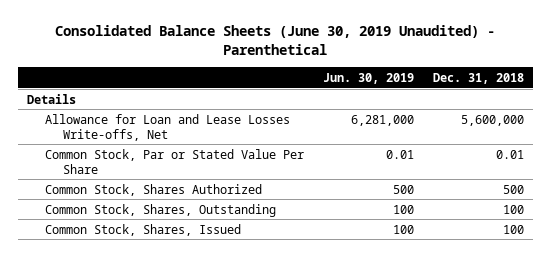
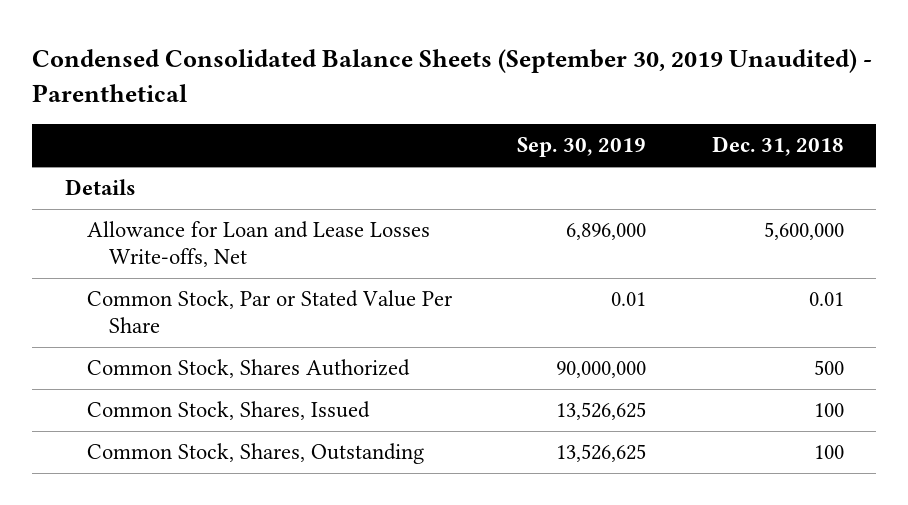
[55,25,496,56] Consolidated Balance Sheets (June 30, 2019 Unaudited) - Parenthetical -> [32,48,873,102] Condensed Consolidated Balance Sheets (September 30, 2019 Unaudited) - Parenthetical
[322,72,414,84] Jun. 30, 2019 -> none
none -> [517,137,647,158] Sep. 30, 2019
[44,203,276,217] Common Stock, Shares, Outstanding -> [86,443,424,465] Common Stock, Shares, Outstanding

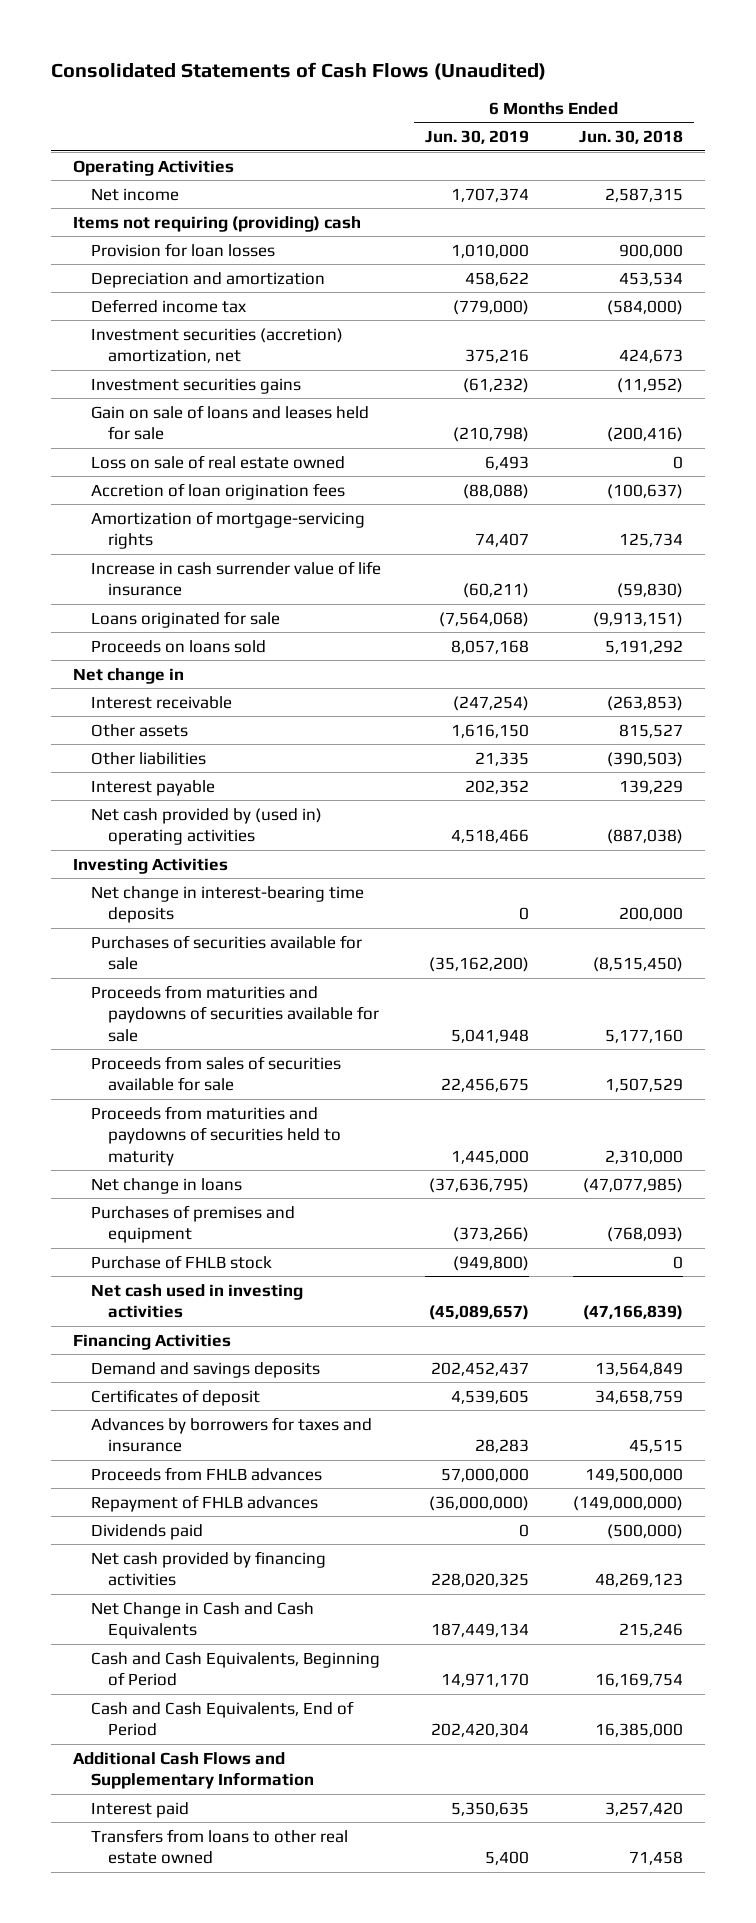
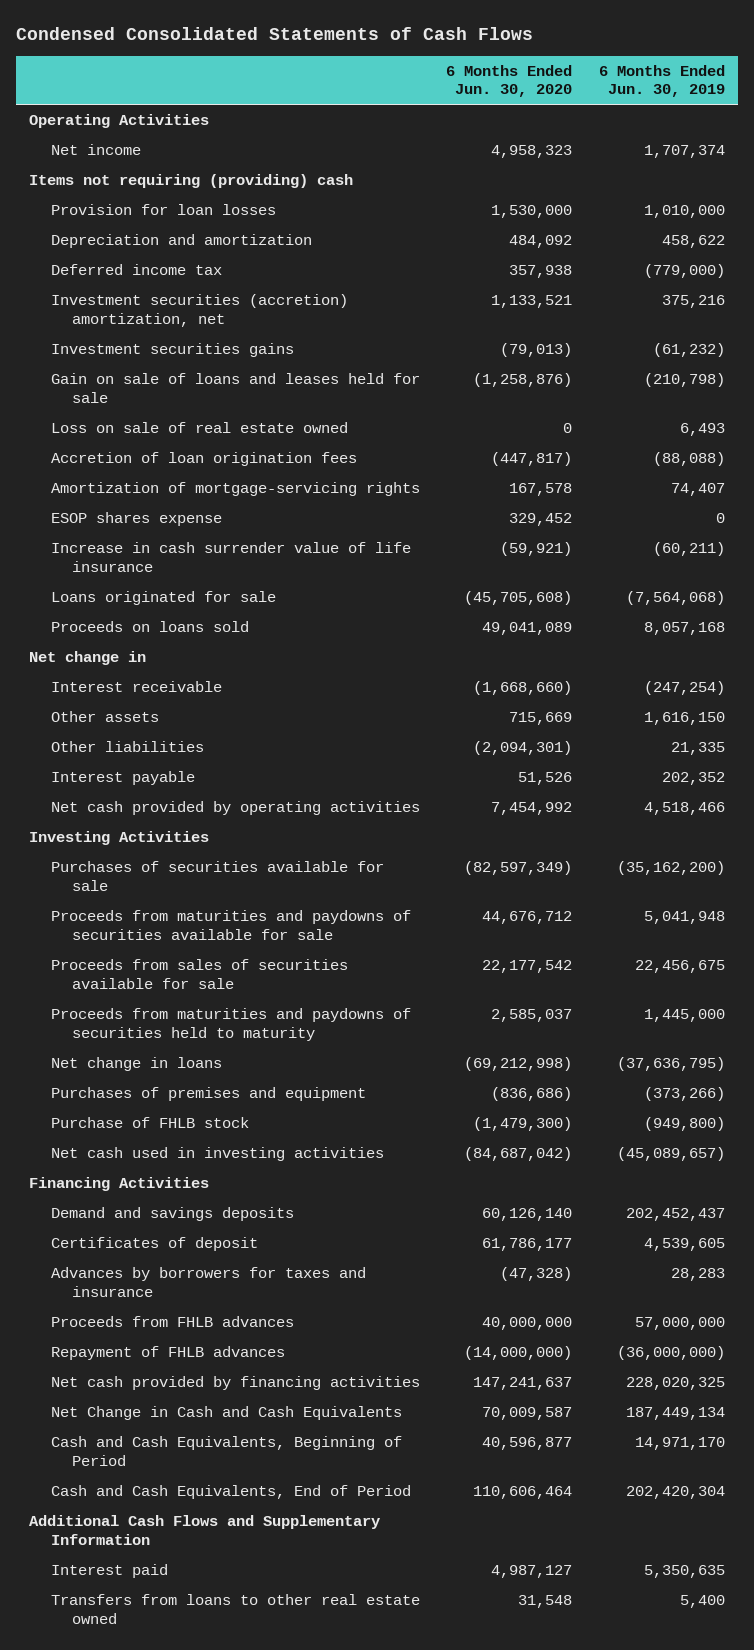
[50,62,546,81] Consolidated Statements of Cash Flows (Unaudited) -> [15,26,533,40] Condensed Consolidated Statements of Cash Flows
[579,130,684,145] Jun. 30, 2018 -> none
none -> [446,64,573,98] 6 Months Ended Jun. 30, 2020
none -> [50,512,222,527] ESOP shares expense
[90,807,322,846] Net cash provided by (used in) operating activities -> [50,801,420,816] Net cash provided by operating activities
[90,885,364,924] Net change in interest-bearing time deposits -> none
[90,1523,203,1540] Dividends paid -> none

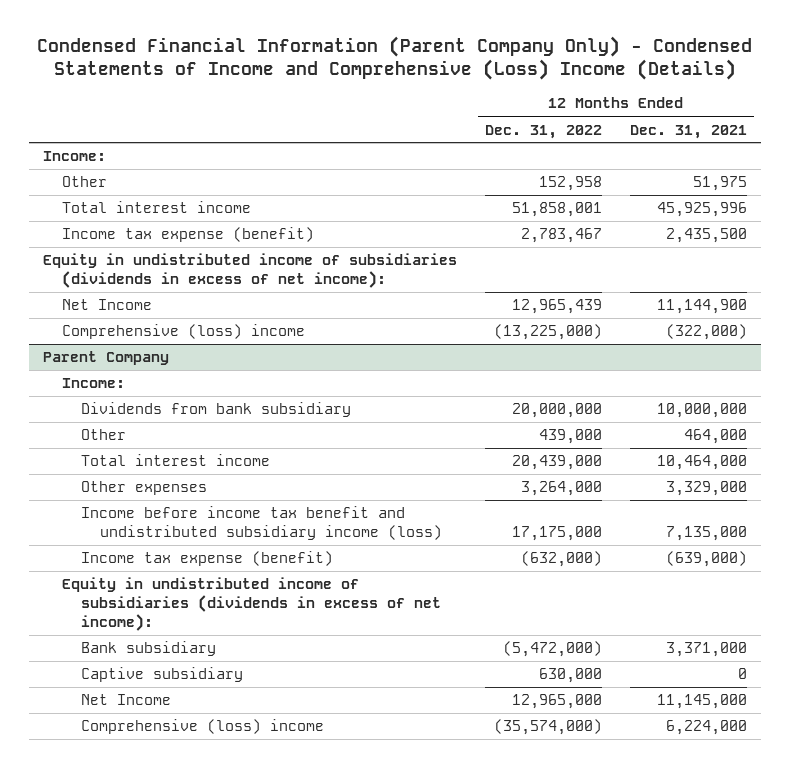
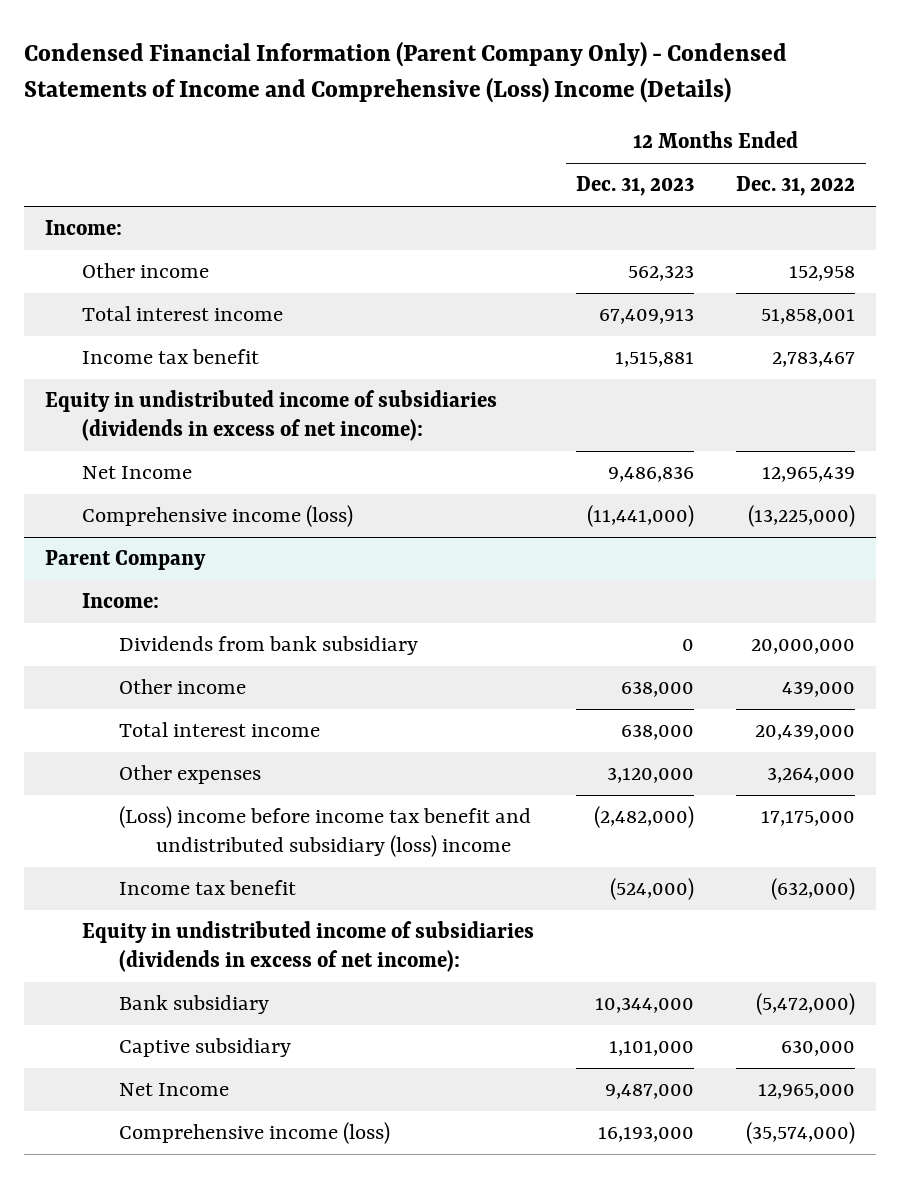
[630,124,748,139] Dec. 31, 2021 -> none
none -> [576,176,695,197] Dec. 31, 2023
[61,176,107,188] Other -> [82,263,210,279] Other income
[61,227,314,243] Income tax expense (benefit) -> [82,349,260,365] Income tax benefit
[61,324,305,340] Comprehensive (loss) income -> [82,505,354,528] Comprehensive income (loss)
[81,429,127,441] Other -> [119,679,247,695] Other income
[81,506,443,541] Income before income tax benefit and undistributed subsidiary income (loss) -> [119,806,532,857] (Loss) income before income tax benefit and undistributed subsidiary (loss) income
[81,551,334,567] Income tax expense (benefit) -> [119,880,297,896] Income tax benefit
[81,719,325,735] Comprehensive (loss) income -> [119,1122,391,1145] Comprehensive income (loss)

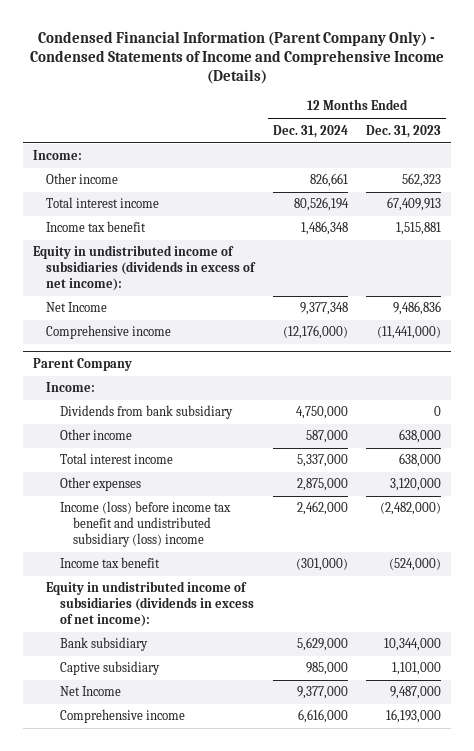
[24,40,788,103] Condensed Financial Information (Parent Company Only) - Condensed Statements of Income and Comprehensive (Loss) Income (Details) -> [29,30,444,85] Condensed Financial Information (Parent Company Only) - Condensed Statements of Income and Comprehensive Income (Details)
[736,176,856,197] Dec. 31, 2022 -> none
none -> [272,124,348,138] Dec. 31, 2024
[82,505,354,528] Comprehensive income (loss) -> [46,325,172,340] Comprehensive income
[119,806,532,857] (Loss) income before income tax benefit and undistributed subsidiary (loss) income -> [59,501,231,547] Income (loss) before income tax benefit and undistributed subsidiary (loss) income
[119,1122,391,1145] Comprehensive income (loss) -> [59,709,185,724] Comprehensive income

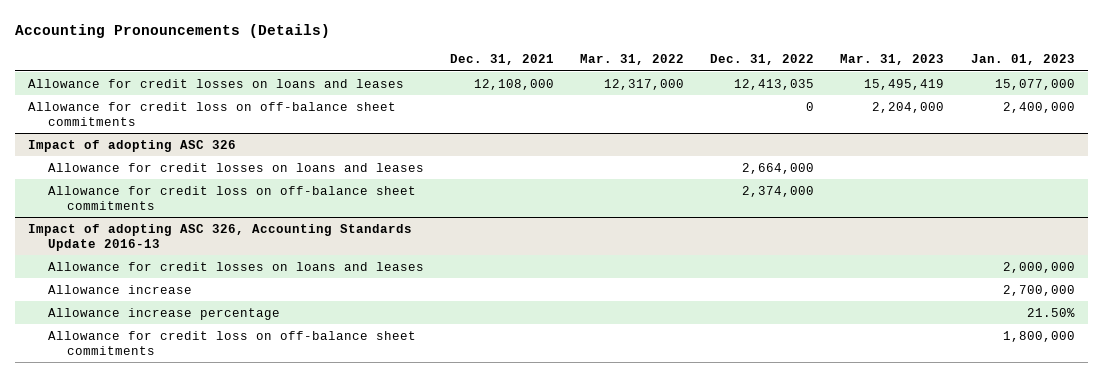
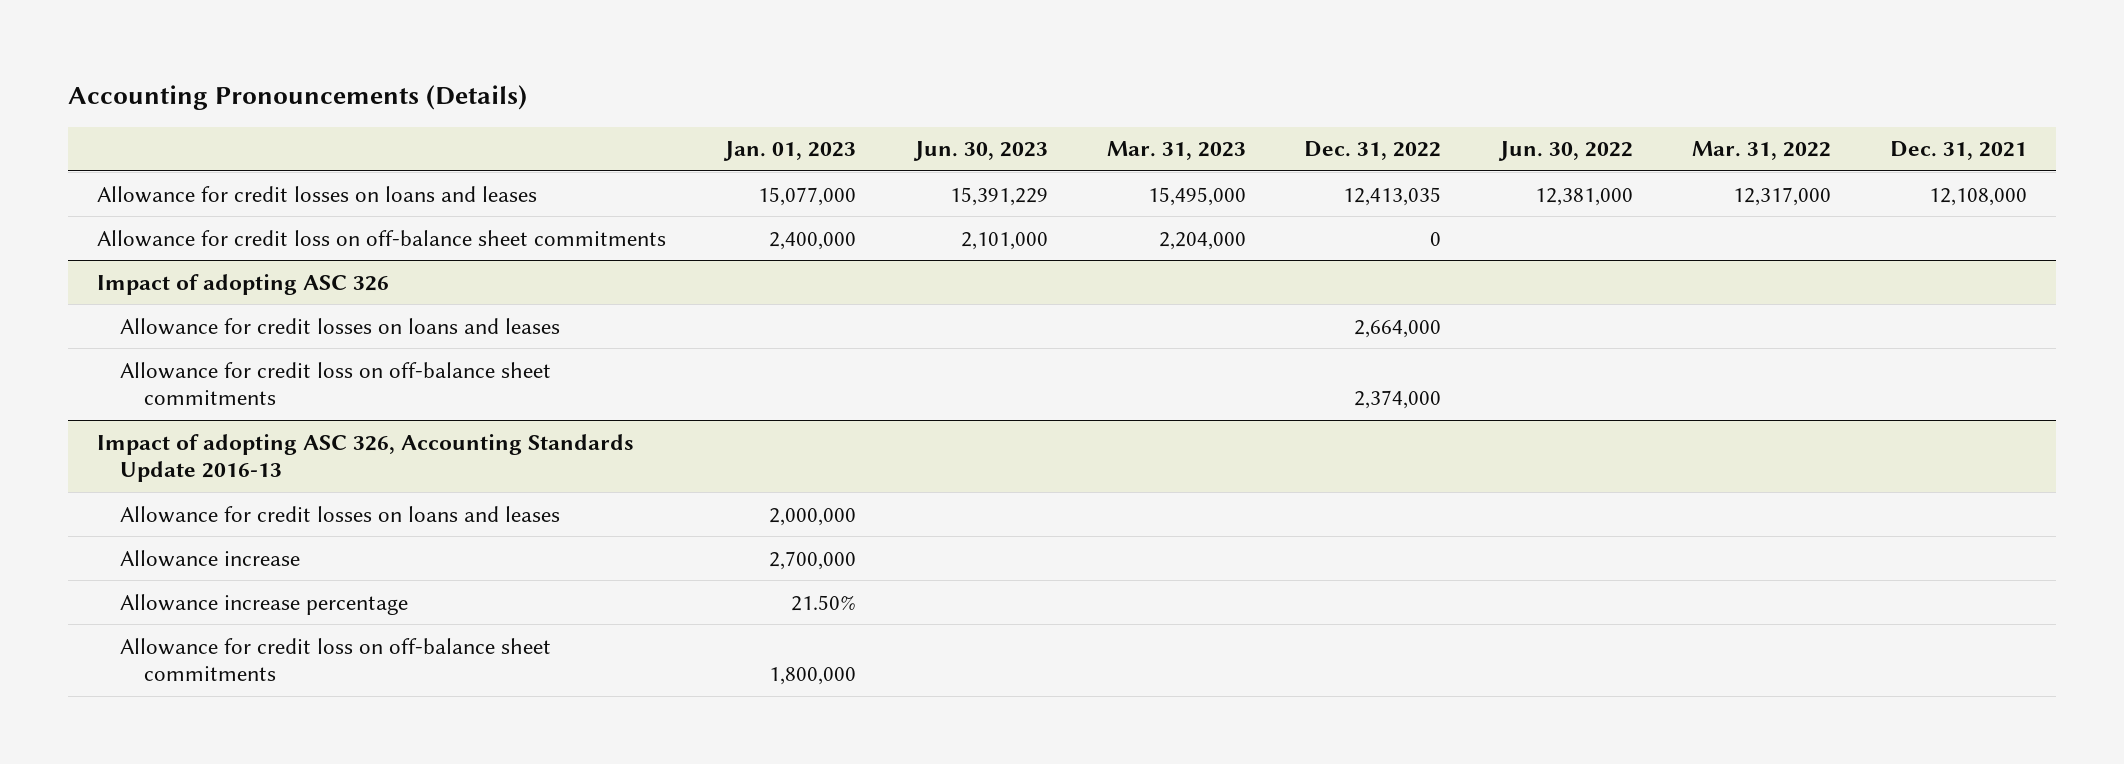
none -> [912,141,1048,162] Jun. 30, 2023
none -> [1498,141,1634,162] Jun. 30, 2022
[864,78,945,90] 15,495,419 -> [1147,186,1246,206] 15,495,000

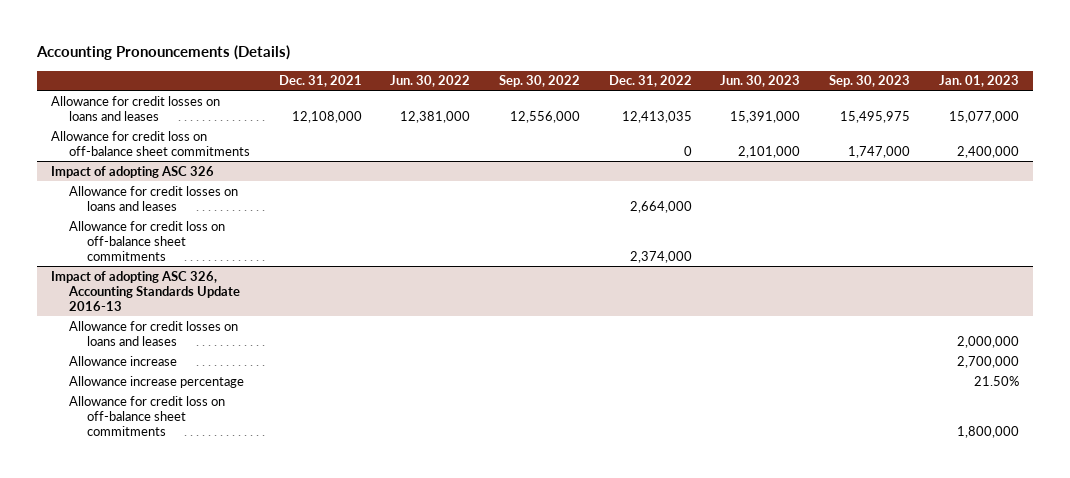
[1106,141,1246,161] Mar. 31, 2023 -> none
[1691,141,1831,161] Mar. 31, 2022 -> none
none -> [499,75,581,88] Sep. 30, 2022
none -> [828,75,910,88] Sep. 30, 2023
[949,186,1048,206] 15,391,229 -> [730,110,801,123] 15,391,000

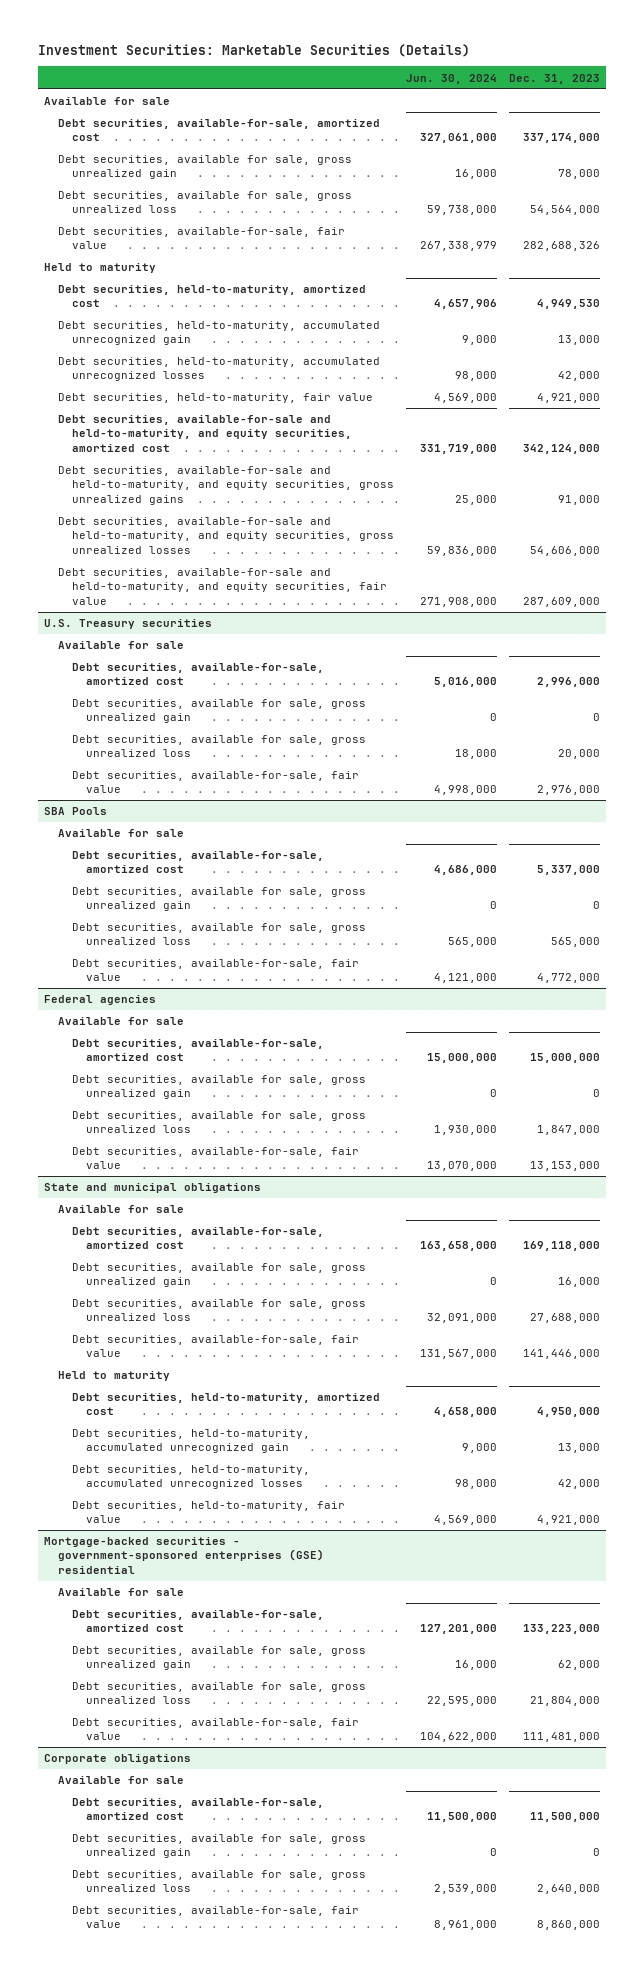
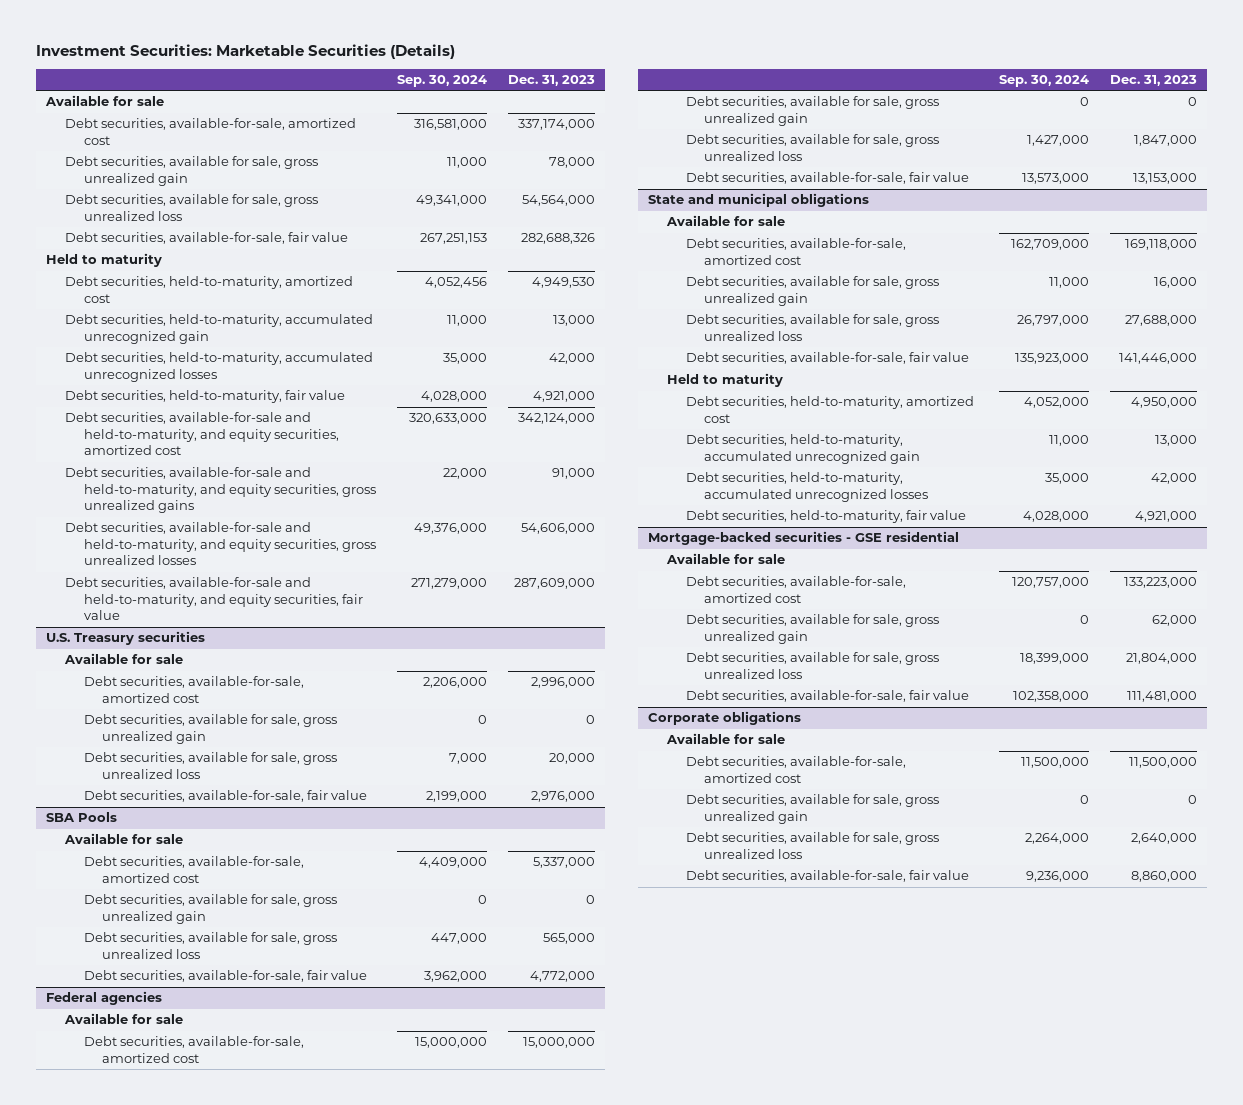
[406,73,498,84] Jun. 30, 2024 -> none
none -> [396,74,487,87] Sep. 30, 2024
[43,1537,324,1574] Mortgage-backed securities - government-sponsored enterprises (GSE) residential -> [648,531,960,546] Mortgage-backed securities - GSE residential

